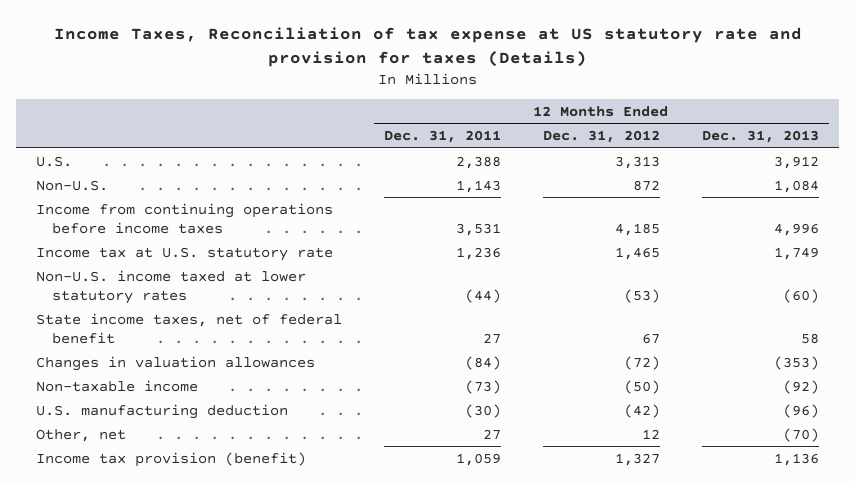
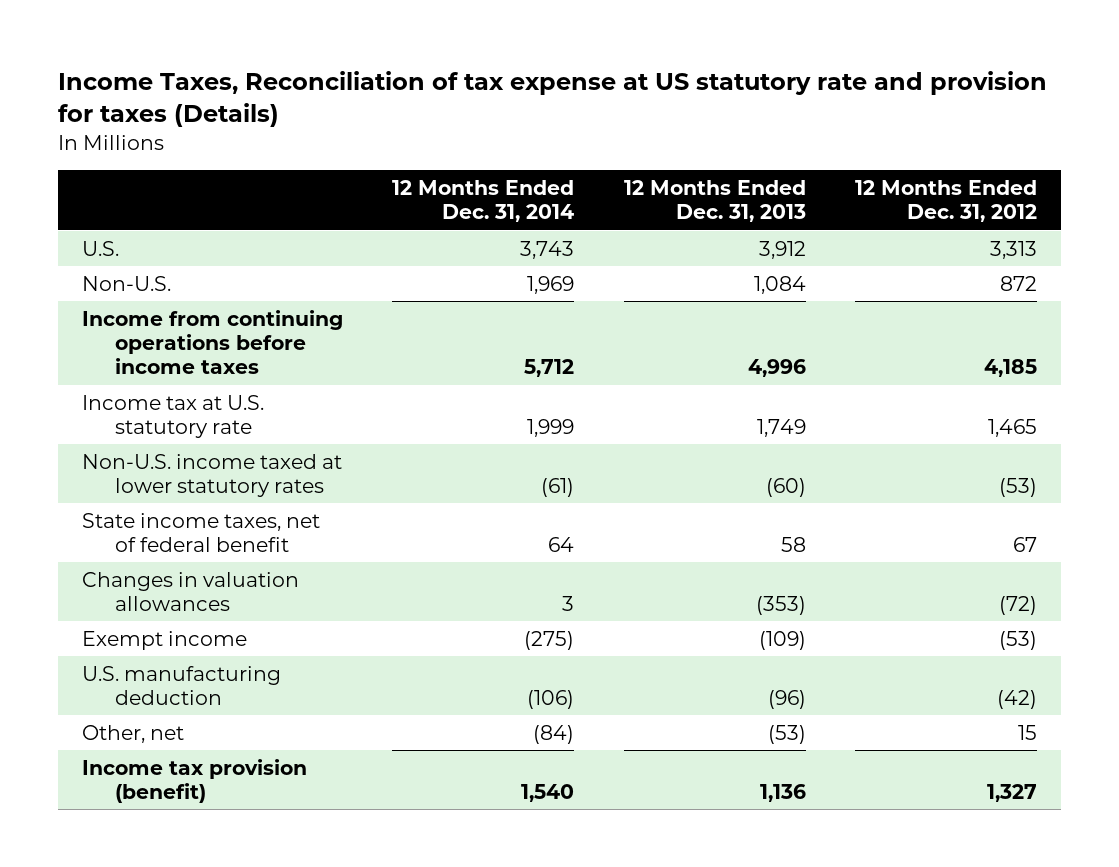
[384,130,502,144] Dec. 31, 2011 -> none
none -> [392,180,575,223] 12 Months Ended Dec. 31, 2014
[36,379,199,392] Non-taxable income -> [82,630,248,650] Exempt income
[623,379,660,394] (50) -> [998,630,1037,650] (53)
[782,379,819,394] (92) -> [758,630,806,650] (109)
[641,428,660,439] 12 -> [1017,724,1037,740] 15
[782,427,819,442] (70) -> [767,724,806,744] (53)

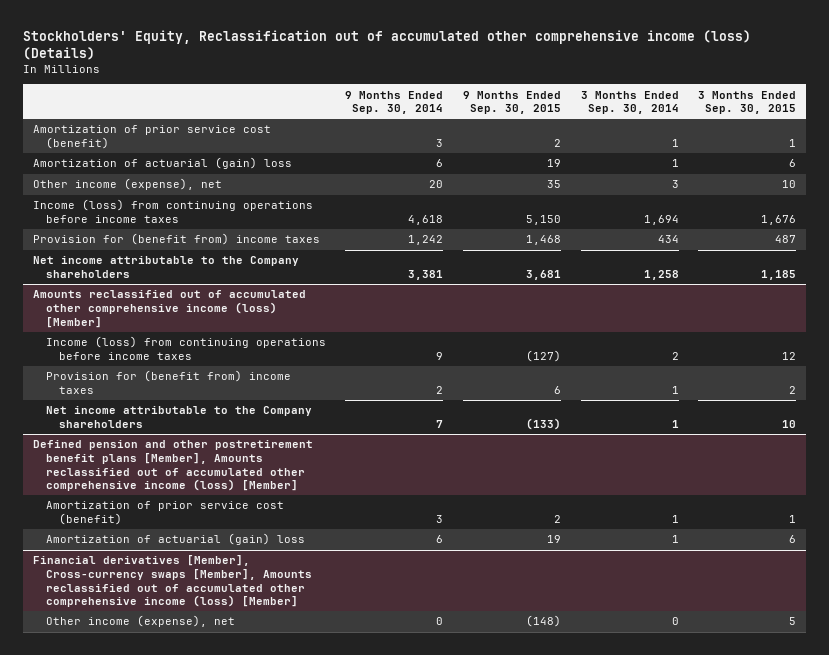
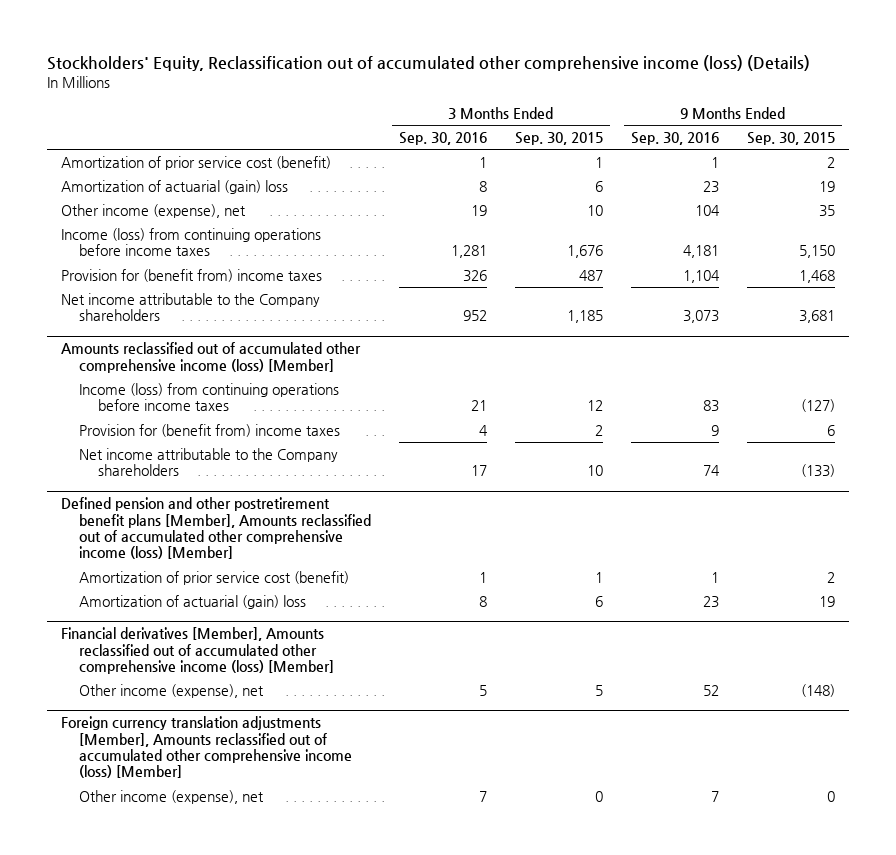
[345,90,444,115] 9 Months Ended Sep. 30, 2014 -> none
[580,90,679,115] 3 Months Ended Sep. 30, 2014 -> none
none -> [399,132,488,146] Sep. 30, 2016
none -> [631,132,720,146] Sep. 30, 2016
[32,555,312,608] Financial derivatives [Member], Cross-currency swaps [Member], Amounts reclassified out of accumulated other comprehensive income (loss) [Member] -> [60,627,335,675] Financial derivatives [Member], Amounts reclassified out of accumulated other comprehensive income (loss) [Member]
none -> [60,716,353,779] Foreign currency translation adjustments [Member], Amounts reclassified out of accumulated other comprehensive income (loss) [Member]
none -> [79,790,265,805] Other income (expense), net

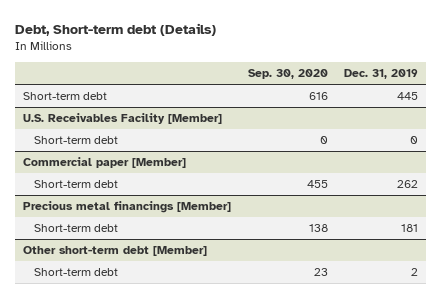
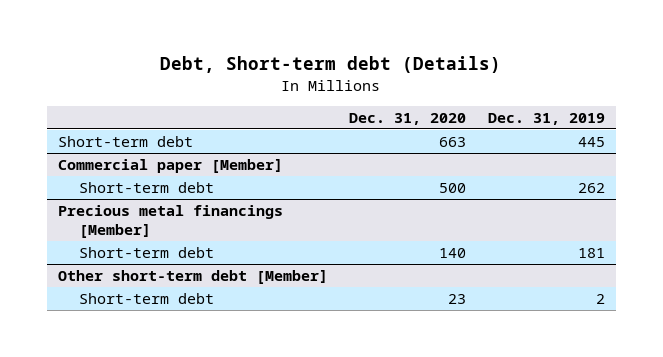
[247,69,328,80] Sep. 30, 2020 -> none
none -> [349,112,467,125] Dec. 31, 2020
[23,113,223,125] U.S. Receivables Facility [Member] -> none
[34,136,119,145] Short-term debt -> none

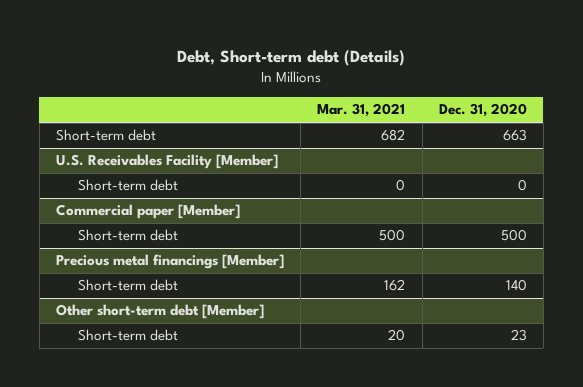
[488,112,606,125] Dec. 31, 2019 -> none
none -> [317,103,406,118] Mar. 31, 2021
none -> [56,154,279,170] U.S. Receivables Facility [Member]
none -> [78,179,179,192] Short-term debt

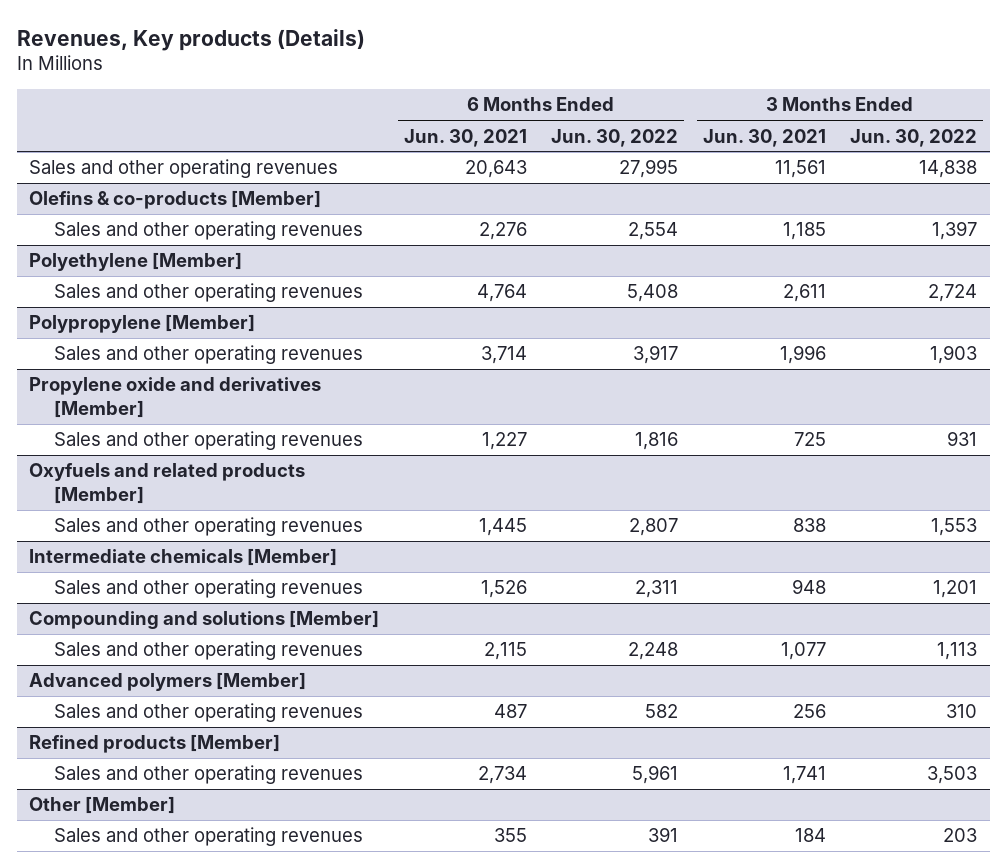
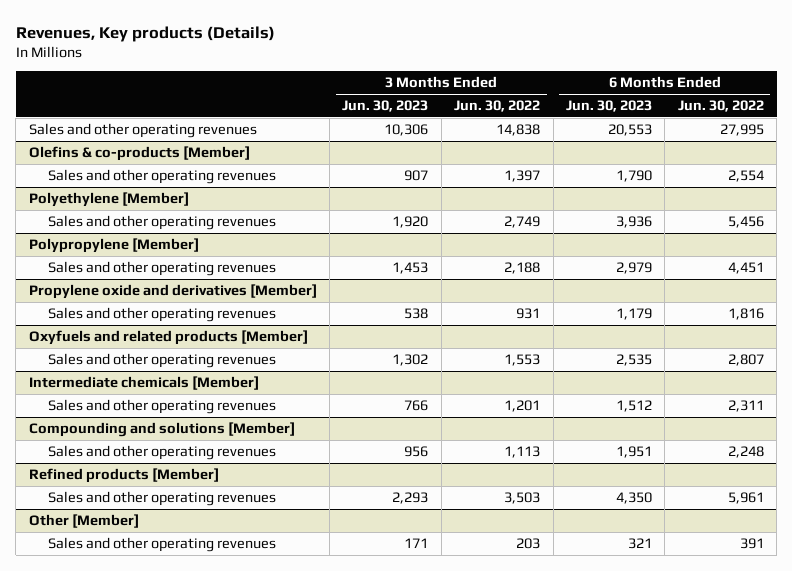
[403,128,527,147] Jun. 30, 2021 -> none
[702,128,826,147] Jun. 30, 2021 -> none
none -> [342,100,429,113] Jun. 30, 2023
none -> [565,100,652,113] Jun. 30, 2023
[627,284,679,303] 5,408 -> [727,216,764,229] 5,456
[928,284,978,303] 2,724 -> [504,216,541,229] 2,749
[633,345,679,365] 3,917 -> [727,262,764,275] 4,451
[930,345,978,365] 1,903 -> [504,262,541,275] 2,188
[29,672,307,692] Advanced polymers [Member] -> none
[54,703,364,723] Sales and other operating revenues -> none

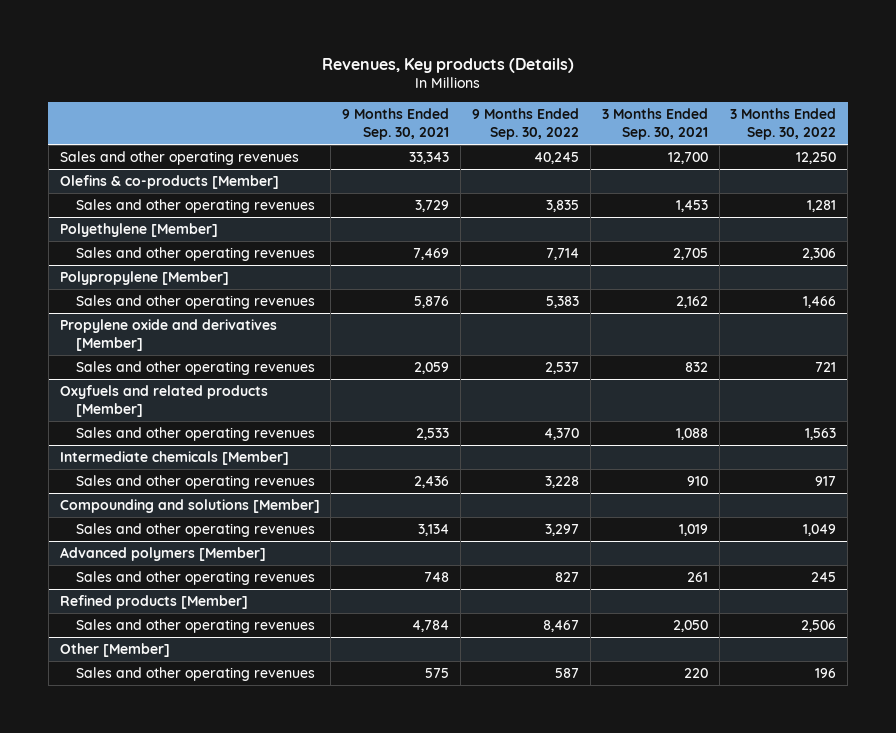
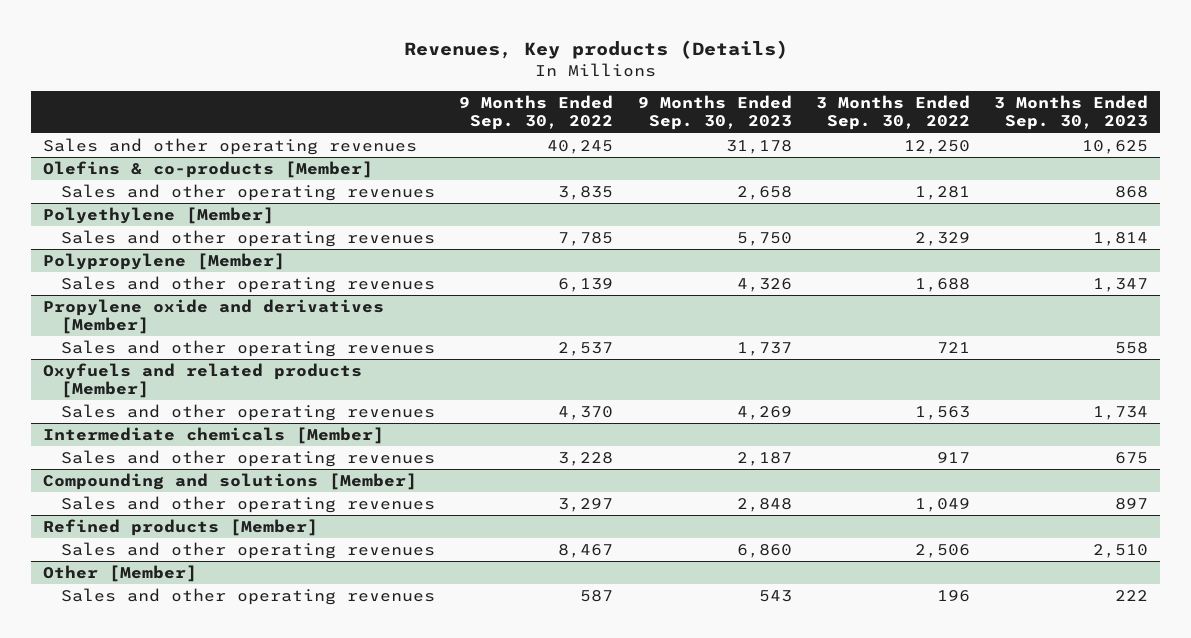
[342,108,450,141] 9 Months Ended Sep. 30, 2021 -> none
[601,108,708,141] 3 Months Ended Sep. 30, 2021 -> none
none -> [637,95,792,131] 9 Months Ended Sep. 30, 2023
none -> [993,95,1148,131] 3 Months Ended Sep. 30, 2023
[545,248,579,261] 7,714 -> [558,232,614,247] 7,785
[802,248,837,261] 2,306 -> [914,232,970,247] 2,329
[545,296,579,309] 5,383 -> [558,278,614,293] 6,139
[803,296,837,309] 1,466 -> [914,278,970,293] 1,688
[59,547,266,562] Advanced polymers [Member] -> none
[76,571,316,586] Sales and other operating revenues -> none

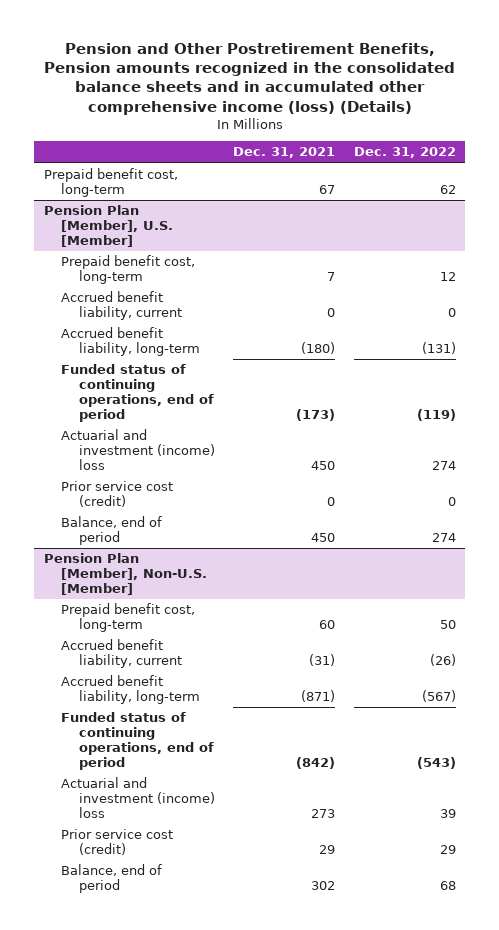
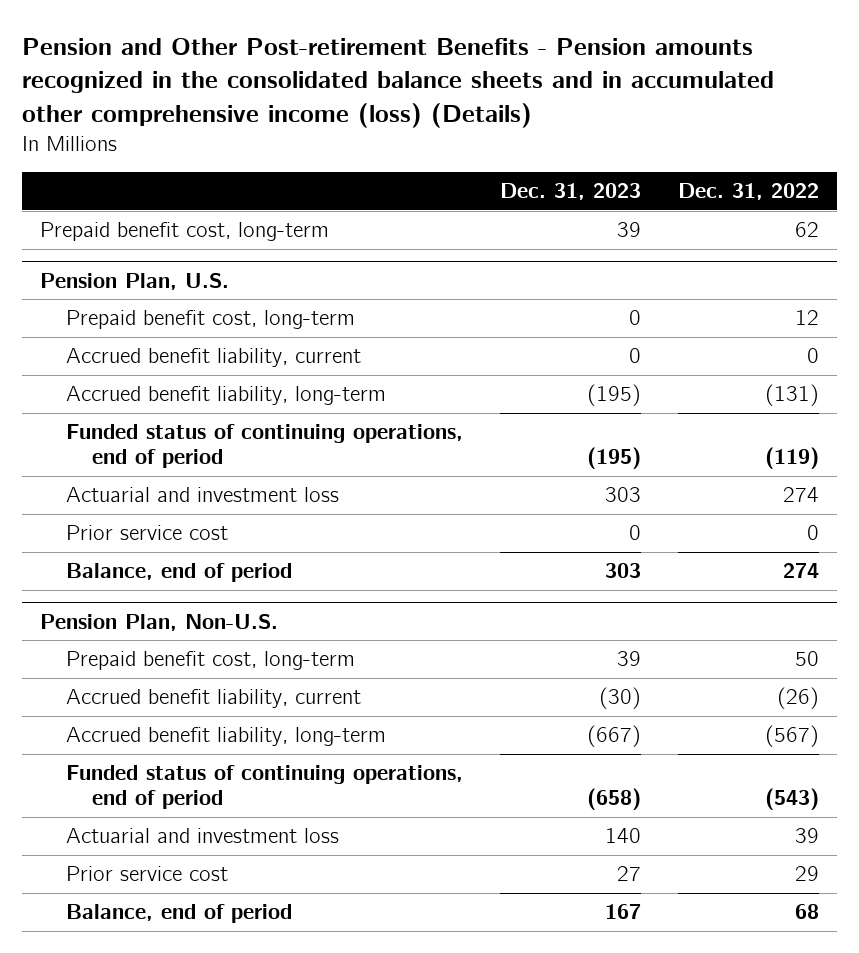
[43,42,455,115] Pension and Other Postretirement Benefits, Pension amounts recognized in the consolidated balance sheets and in accumulated other comprehensive income (loss) (Details) -> [21,38,774,128] Pension and Other Post-retirement Benefits - Pension amounts recognized in the consolidated balance sheets and in accumulated other comprehensive income (loss) (Details)
[233,147,336,159] Dec. 31, 2021 -> none
none -> [500,183,642,201] Dec. 31, 2023
[43,205,174,247] Pension Plan [Member], U.S. [Member] -> [40,272,230,290] Pension Plan, U.S.
[61,429,215,470] Actuarial and investment (income) loss -> [66,487,340,503] Actuarial and investment loss
[61,481,174,508] Prior service cost (credit) -> [66,525,229,541] Prior service cost
[43,553,208,595] Pension Plan [Member], Non-U.S. [Member] -> [40,613,279,631] Pension Plan, Non-U.S.
[61,777,215,818] Actuarial and investment (income) loss -> [66,828,340,844] Actuarial and investment loss
[61,829,174,856] Prior service cost (credit) -> [66,866,229,882] Prior service cost

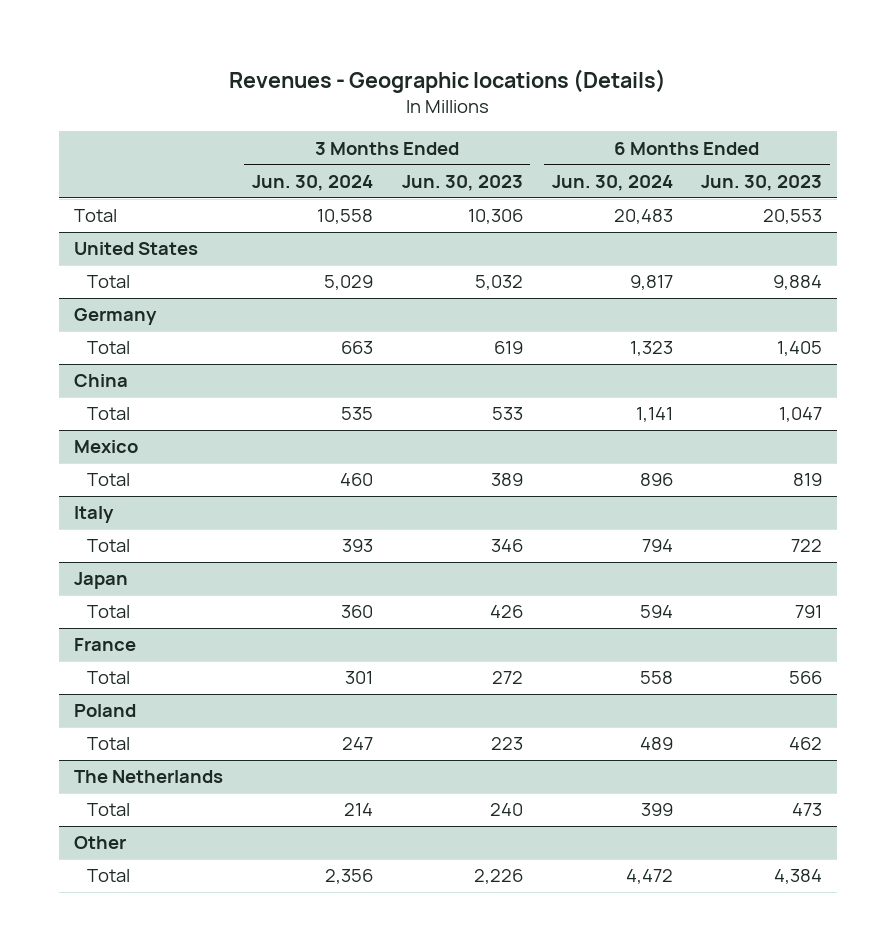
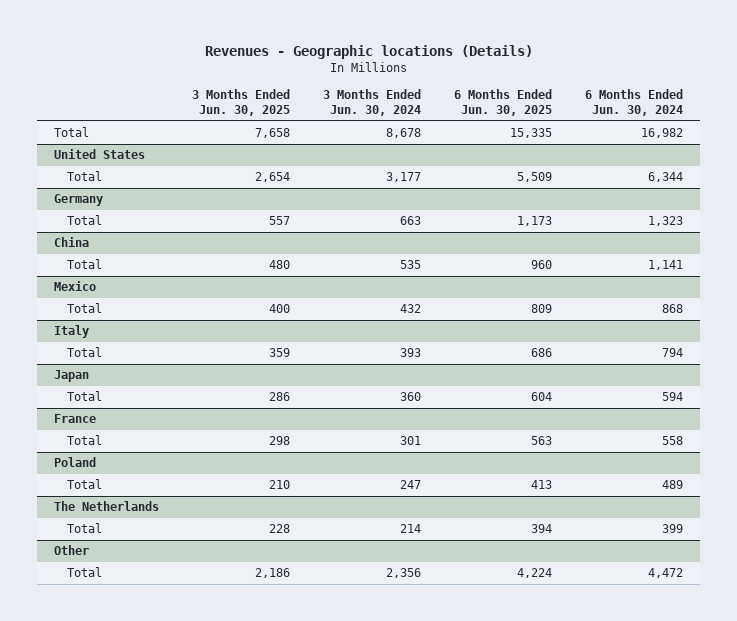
[401,174,523,191] Jun. 30, 2023 -> none
[701,174,823,191] Jun. 30, 2023 -> none
none -> [192,88,291,116] 3 Months Ended Jun. 30, 2025
none -> [454,88,553,116] 6 Months Ended Jun. 30, 2025
[316,209,373,225] 10,558 -> [386,128,422,139] 8,678
[613,209,673,225] 20,483 -> [641,128,684,139] 16,982
[323,275,373,291] 5,029 -> [386,172,422,183] 3,177
[629,275,673,291] 9,817 -> [648,172,684,183] 6,344
[339,473,373,487] 460 -> [400,304,422,314] 432
[639,473,673,487] 896 -> [662,304,684,314] 868

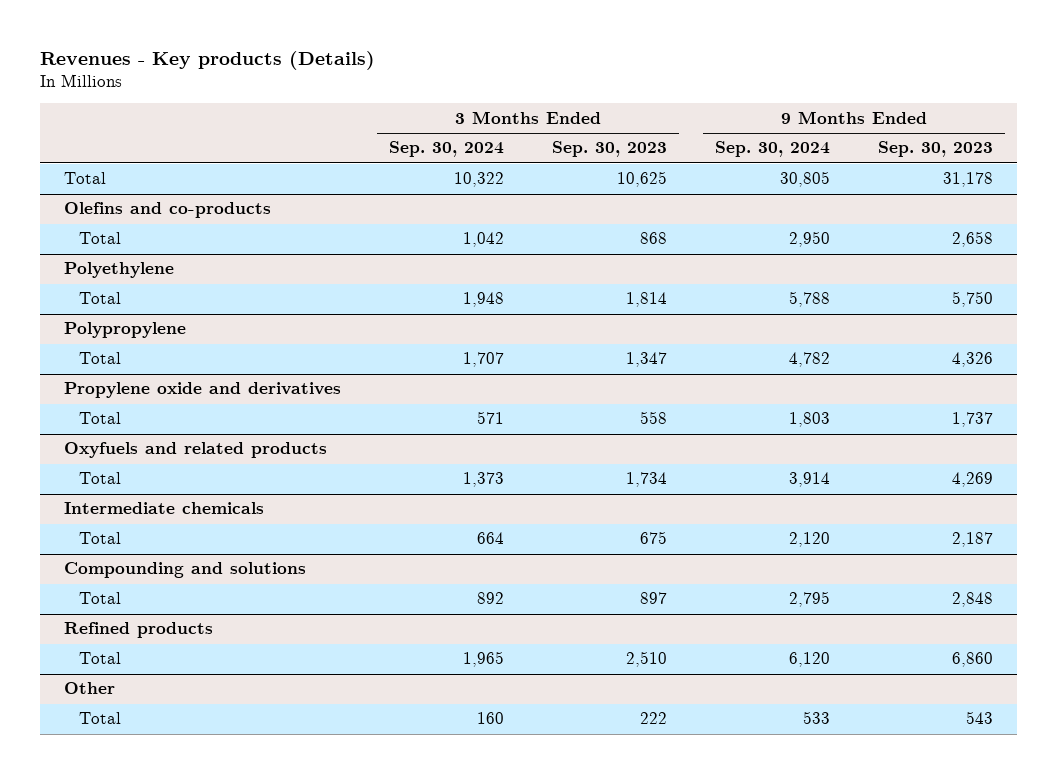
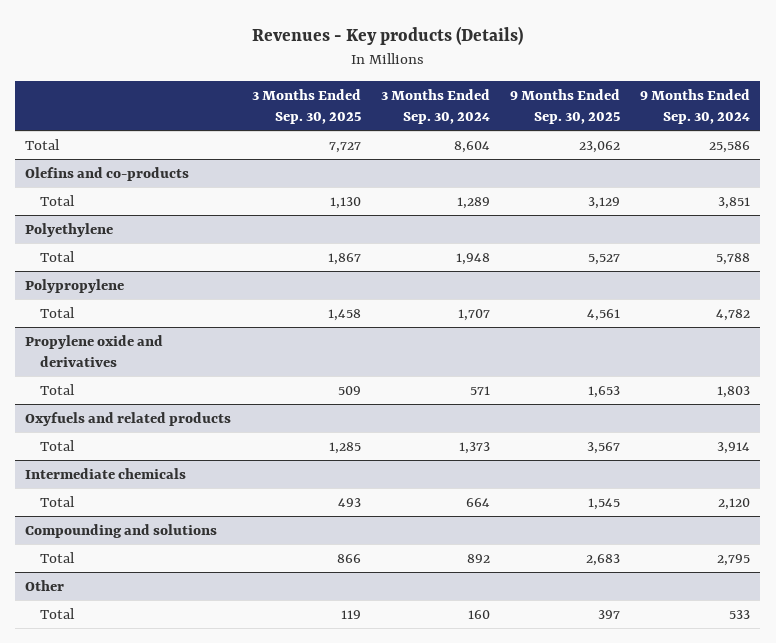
[552,141,668,158] Sep. 30, 2023 -> none
[878,141,994,158] Sep. 30, 2023 -> none
none -> [251,88,361,125] 3 Months Ended Sep. 30, 2025
none -> [510,88,621,125] 9 Months Ended Sep. 30, 2025
[454,172,505,188] 10,322 -> [453,140,490,153] 8,604
[780,171,831,188] 30,805 -> [709,140,751,153] 25,586
[463,232,505,248] 1,042 -> [456,196,490,209] 1,289
[789,231,831,248] 2,950 -> [718,196,751,209] 3,851
[64,622,214,639] Refined products -> none
[79,652,122,665] Total -> none

